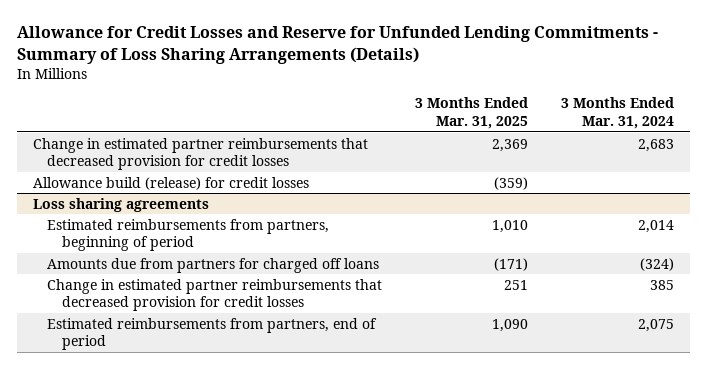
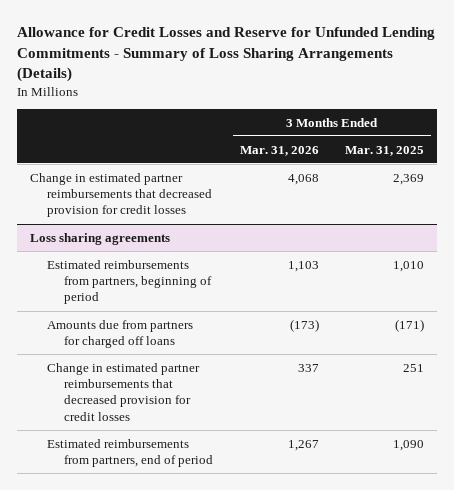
[560,97,674,130] 3 Months Ended Mar. 31, 2024 -> none
none -> [239,145,319,156] Mar. 31, 2026
[32,176,309,190] Allowance build (release) for credit losses -> none

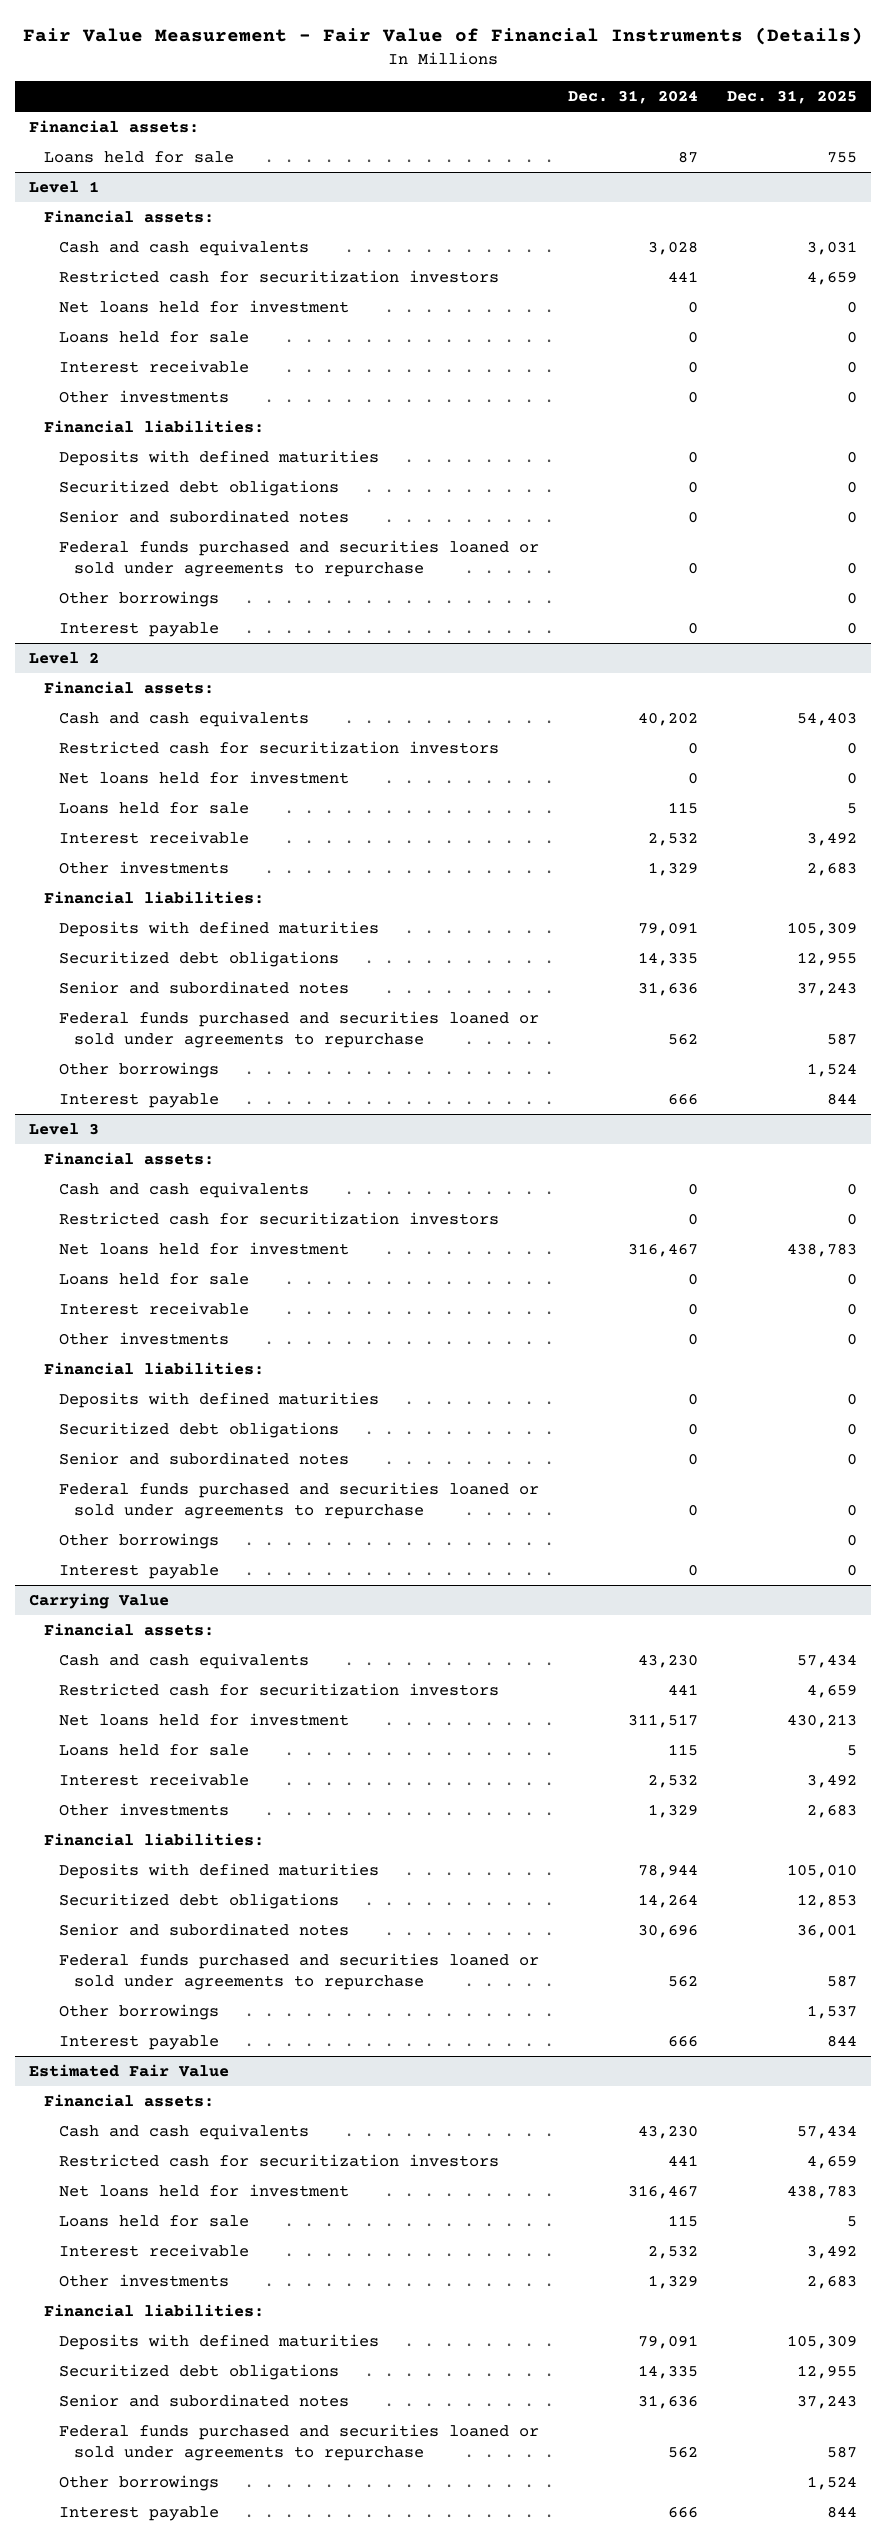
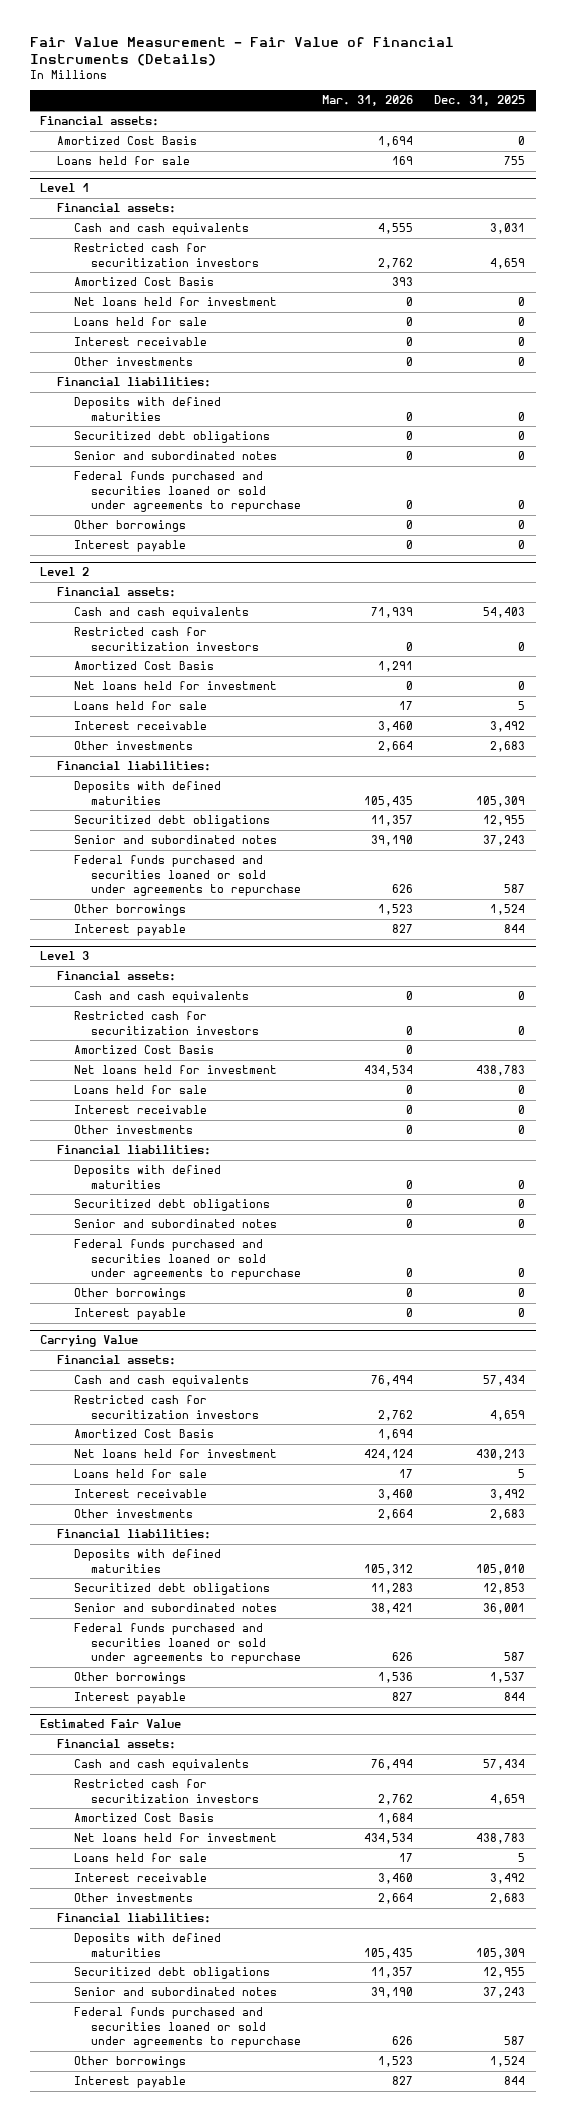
[568,90,699,105] Dec. 31, 2024 -> none
none -> [322,95,414,107] Mar. 31, 2026
none -> [57,136,198,146] Amortized Cost Basis
none -> [74,277,215,287] Amortized Cost Basis
none -> [74,661,215,671] Amortized Cost Basis
none -> [74,1045,215,1055] Amortized Cost Basis
none -> [74,1429,215,1439] Amortized Cost Basis
none -> [74,1813,215,1823] Amortized Cost Basis

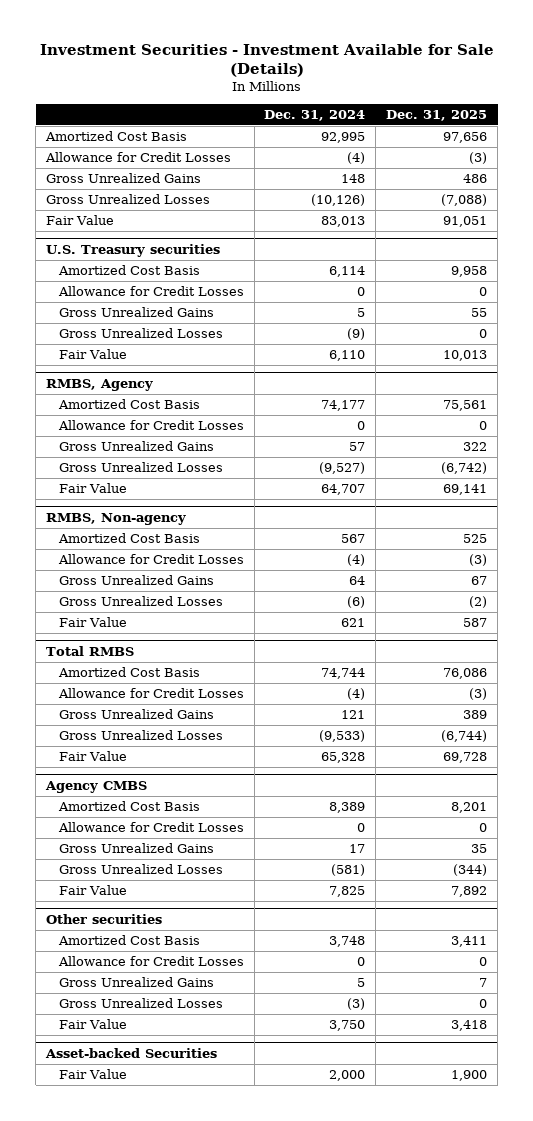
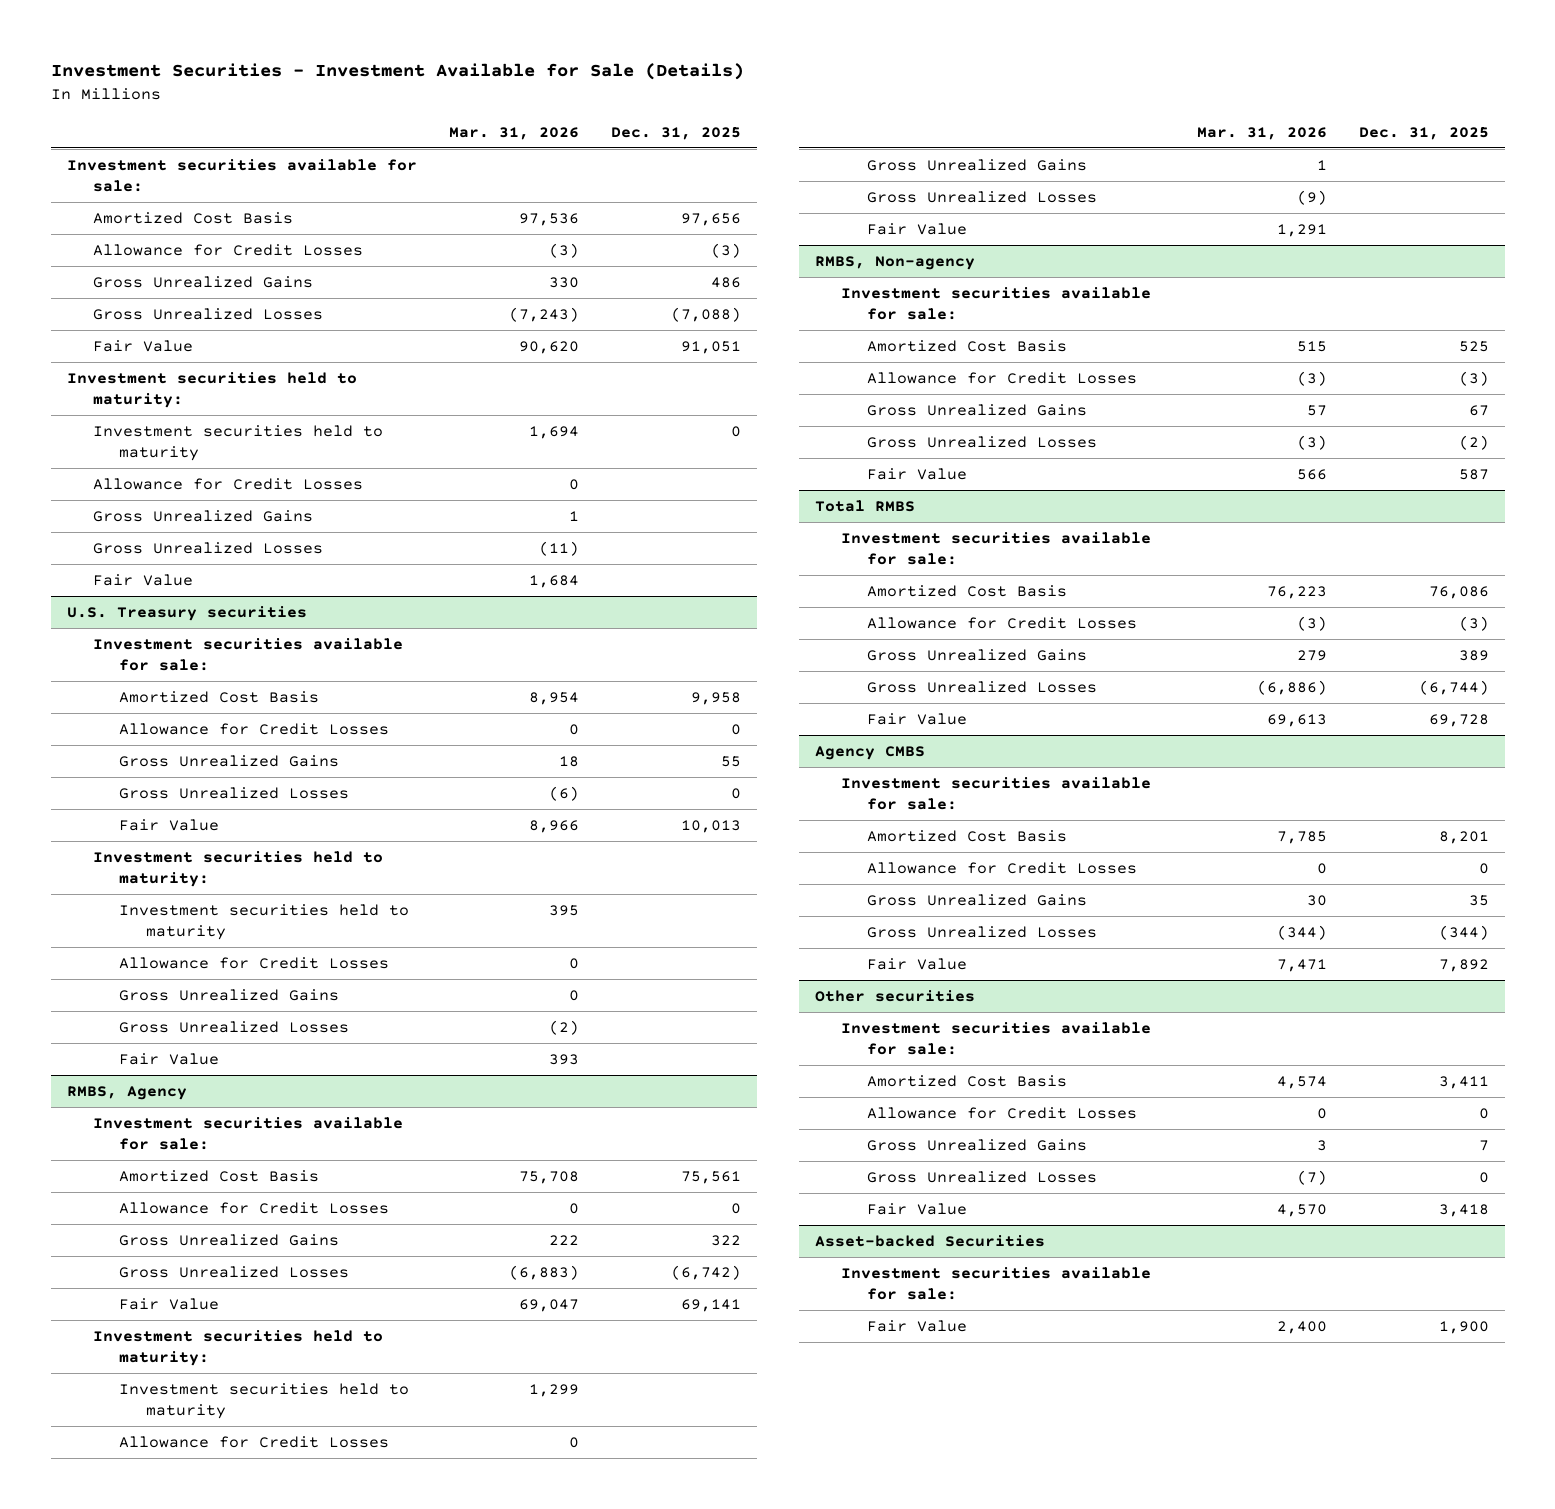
[264,109,366,121] Dec. 31, 2024 -> none
none -> [448,126,579,140] Mar. 31, 2026
none -> [66,158,417,192] Investment securities available for sale:
none -> [66,371,357,408] Investment securities held to maturity:
none -> [92,424,383,461] Investment securities held to maturity
none -> [92,477,363,490] Allowance for Credit Losses
none -> [92,509,313,522] Gross Unrealized Gains
none -> [92,541,323,554] Gross Unrealized Losses
none -> [92,573,193,586] Fair Value
none -> [92,637,403,671] Investment securities available for sale:
none -> [92,850,383,887] Investment securities held to maturity:
none -> [119,903,410,940] Investment securities held to maturity
none -> [119,956,390,969] Allowance for Credit Losses
none -> [119,988,340,1001] Gross Unrealized Gains
none -> [119,1020,350,1033] Gross Unrealized Losses
none -> [119,1052,220,1065] Fair Value
none -> [92,1116,403,1150] Investment securities available for sale:
none -> [92,1329,383,1366] Investment securities held to maturity:
none -> [119,1382,410,1419] Investment securities held to maturity
none -> [119,1435,390,1448] Allowance for Credit Losses
none -> [867,158,1088,171] Gross Unrealized Gains
none -> [867,190,1098,203] Gross Unrealized Losses
none -> [867,222,968,235] Fair Value
none -> [840,286,1151,320] Investment securities available for sale:
none -> [840,531,1151,565] Investment securities available for sale:
none -> [840,776,1151,810] Investment securities available for sale:
none -> [840,1021,1151,1055] Investment securities available for sale:
none -> [840,1266,1151,1300] Investment securities available for sale:

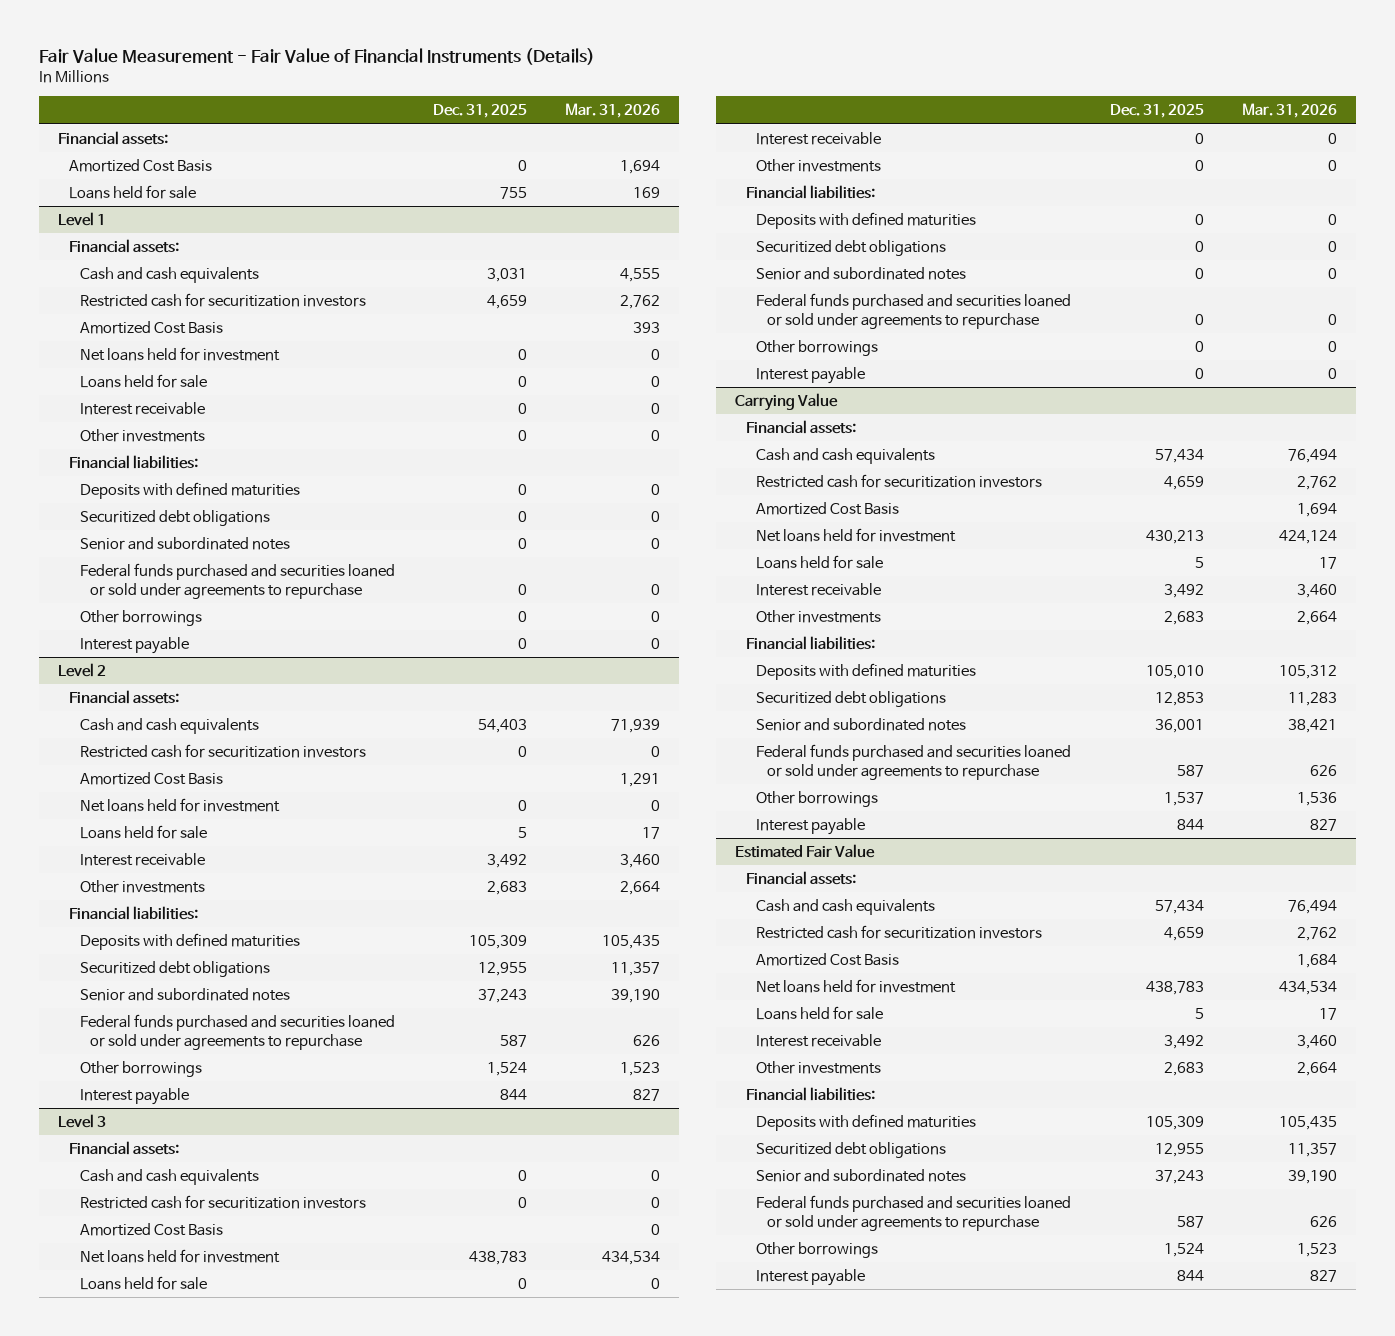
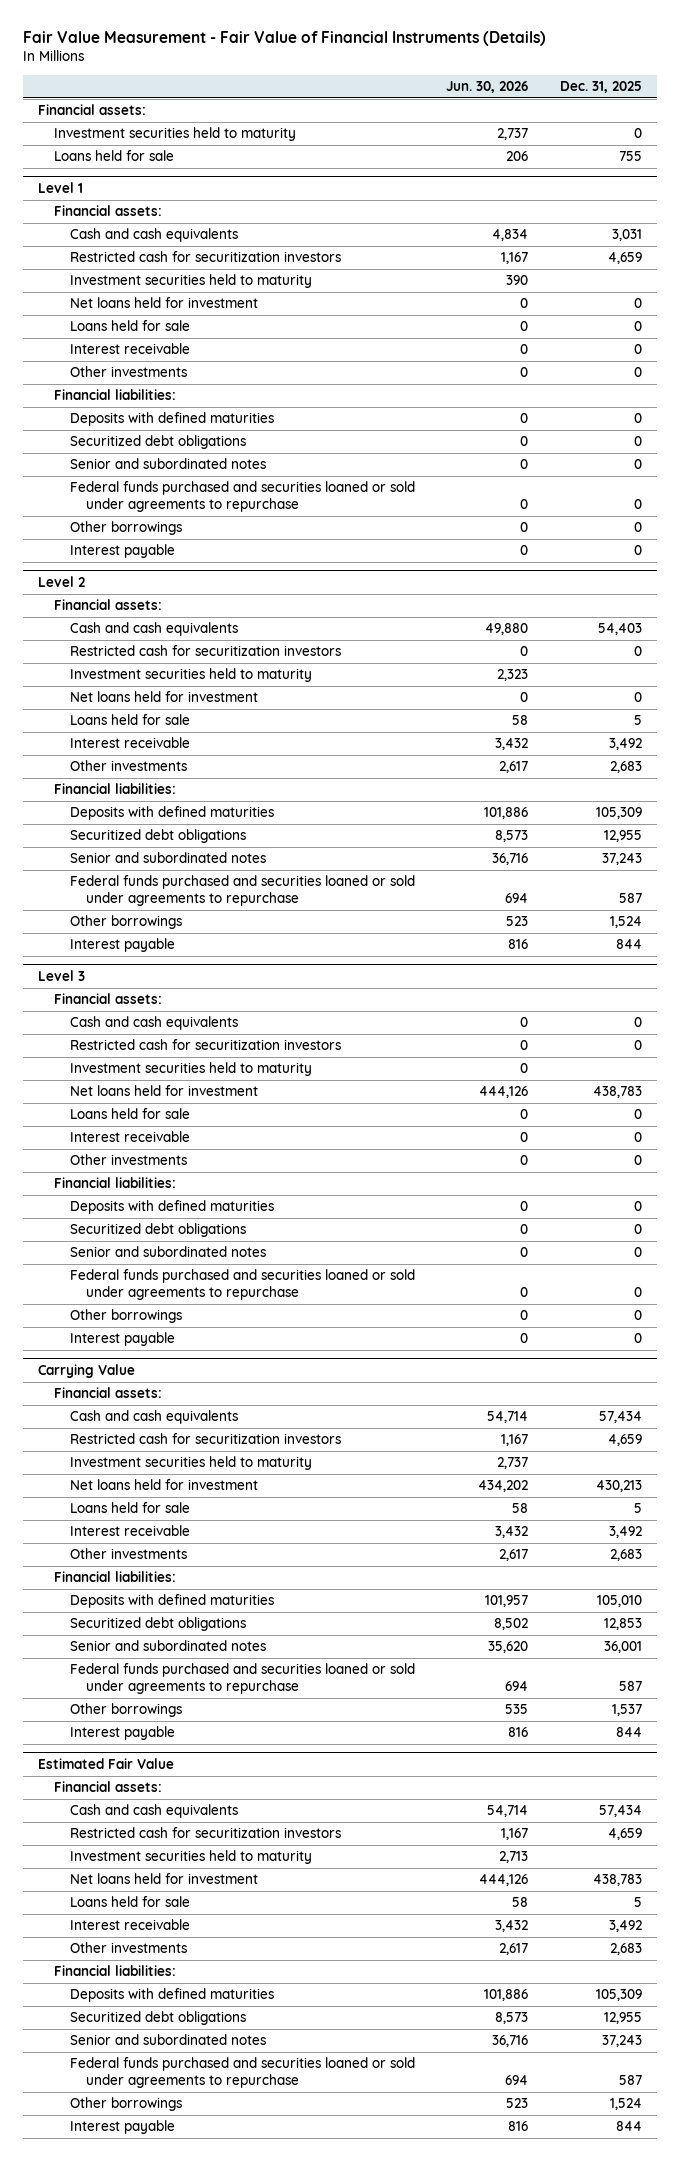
[565,103,661,119] Mar. 31, 2026 -> none
none -> [446,80,529,93] Jun. 30, 2026
[69,158,213,172] Amortized Cost Basis -> [54,127,297,142] Investment securities held to maturity
[79,320,223,334] Amortized Cost Basis -> [70,274,313,289] Investment securities held to maturity
[79,771,223,785] Amortized Cost Basis -> [70,668,313,683] Investment securities held to maturity
[79,1222,223,1236] Amortized Cost Basis -> [70,1062,313,1077] Investment securities held to maturity
[756,501,900,515] Amortized Cost Basis -> [70,1456,313,1471] Investment securities held to maturity
[756,952,900,966] Amortized Cost Basis -> [70,1850,313,1865] Investment securities held to maturity

